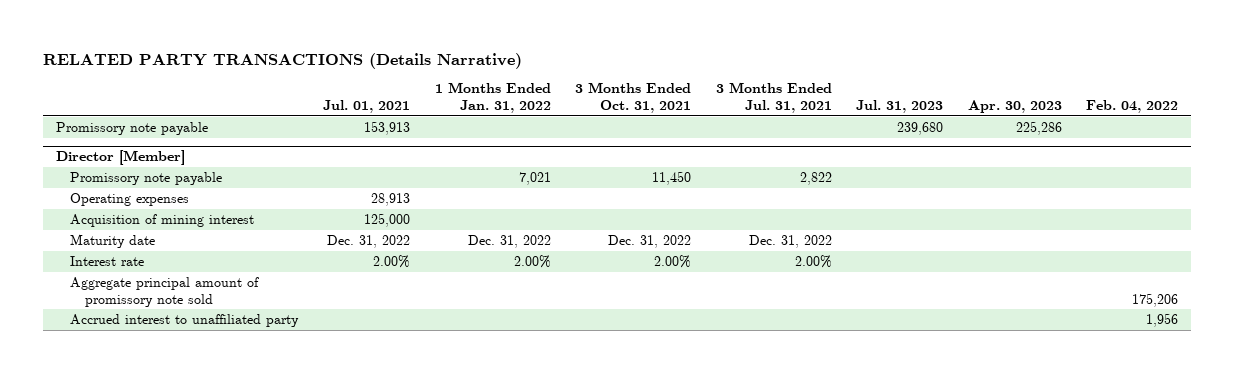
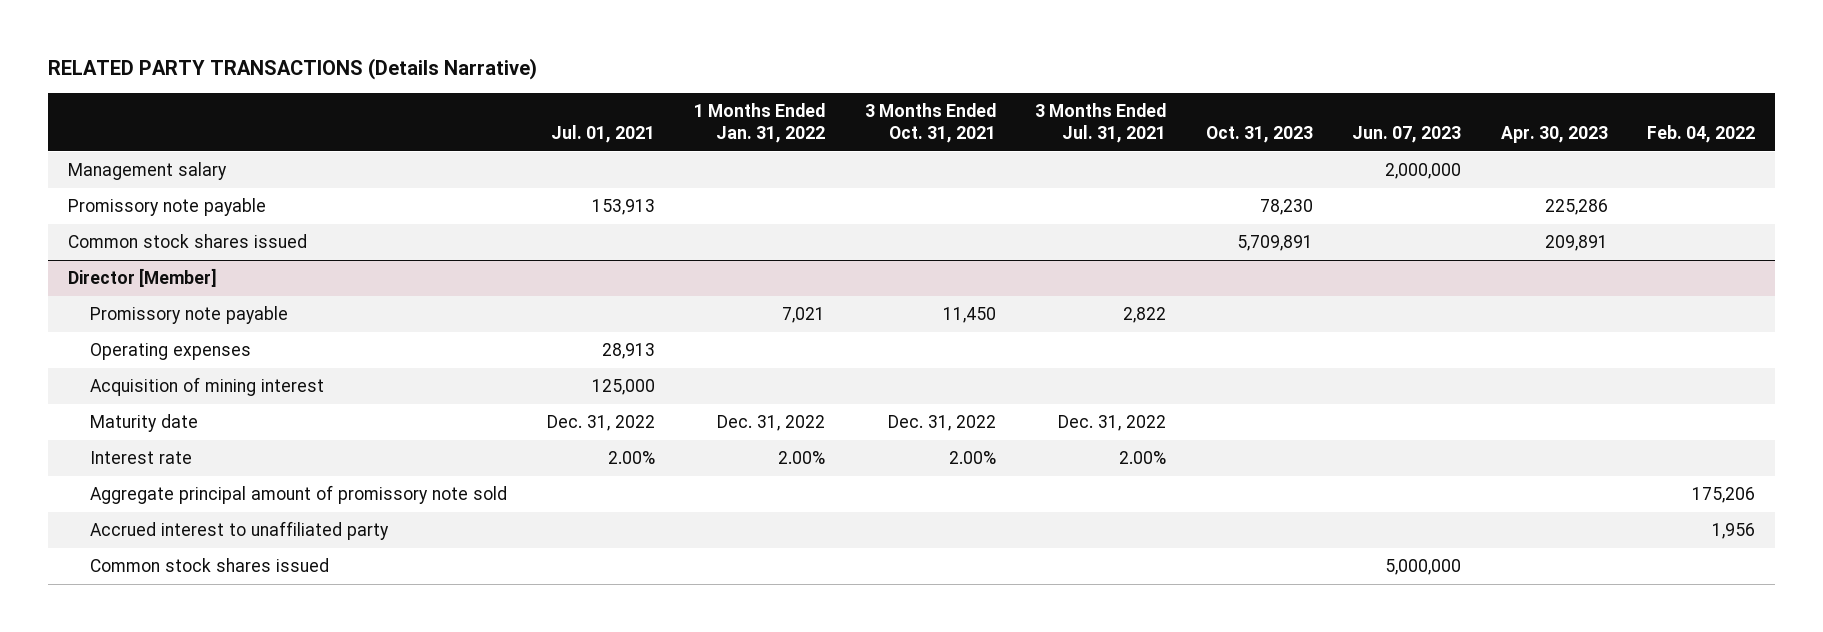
[856,100,944,114] Jul. 31, 2023 -> none
none -> [1205,126,1313,144] Oct. 31, 2023
none -> [1352,126,1462,144] Jun. 07, 2023
none -> [67,162,227,181] Management salary
none -> [67,234,307,249] Common stock shares issued
none -> [90,558,330,573] Common stock shares issued

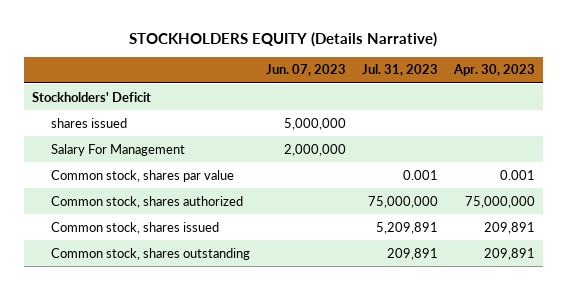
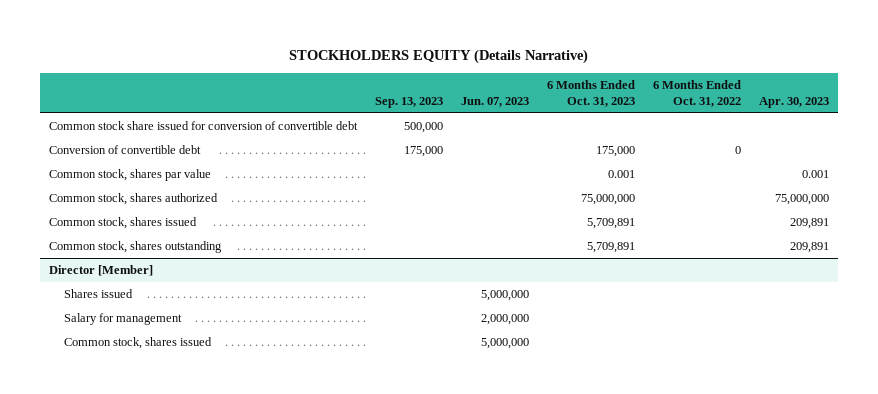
[361,64,438,77] Jul. 31, 2023 -> none
none -> [375,96,444,108] Sep. 13, 2023
none -> [547,79,636,107] 6 Months Ended Oct. 31, 2023
none -> [653,79,742,107] 6 Months Ended Oct. 31, 2022
[31,91,151,102] Stockholders' Deficit -> none
[50,117,127,128] shares issued -> none
[50,143,185,156] Salary For Management -> none
none -> [49,121,359,131] Common stock share issued for conversion of convertible debt
none -> [49,145,202,155] Conversion of convertible debt
none -> [49,265,154,277] Director [Member]
none -> [64,289,134,299] Shares issued
none -> [64,313,183,326] Salary for management
none -> [64,337,213,350] Common stock, shares issued

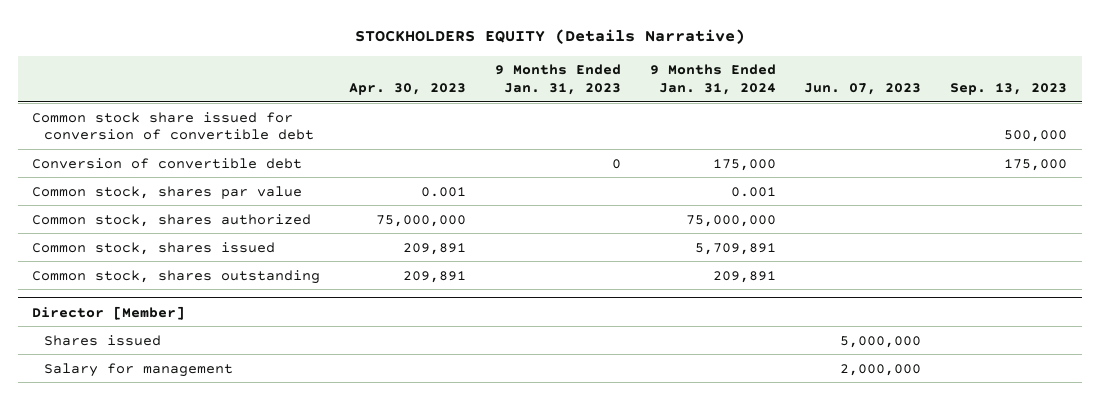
[547,79,636,107] 6 Months Ended Oct. 31, 2023 -> none
[653,79,742,107] 6 Months Ended Oct. 31, 2022 -> none
none -> [494,64,621,96] 9 Months Ended Jan. 31, 2023
none -> [649,64,776,96] 9 Months Ended Jan. 31, 2024
[64,337,213,350] Common stock, shares issued -> none

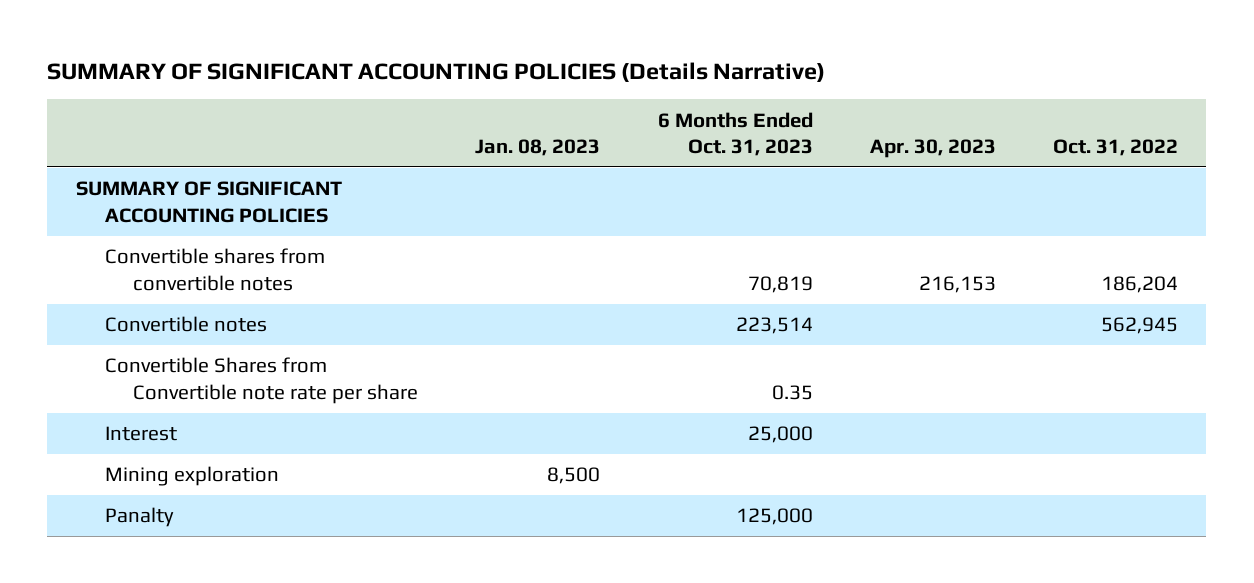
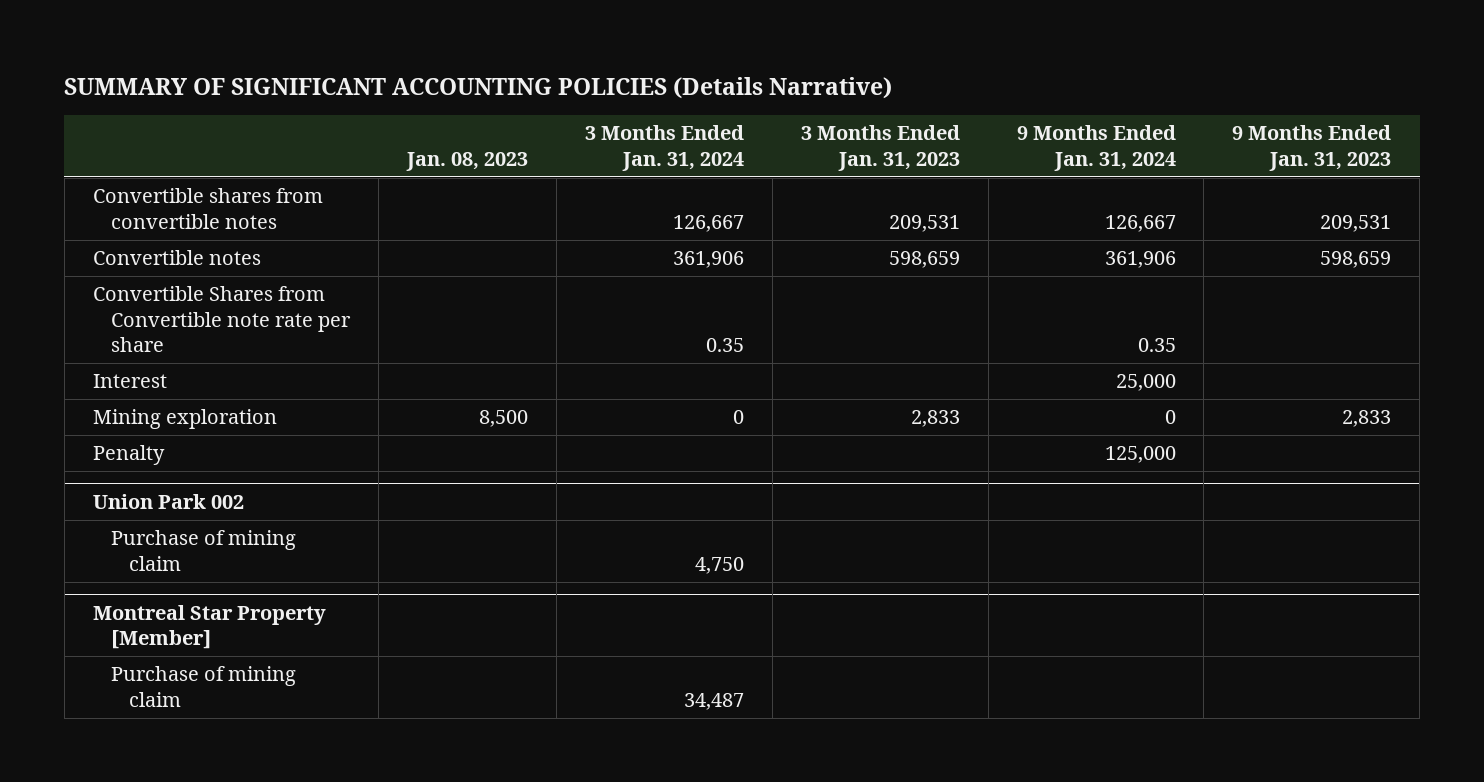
[657,111,813,156] 6 Months Ended Oct. 31, 2023 -> none
[869,138,996,158] Apr. 30, 2023 -> none
[1052,138,1178,156] Oct. 31, 2022 -> none
none -> [584,125,744,171] 3 Months Ended Jan. 31, 2024
none -> [800,125,960,171] 3 Months Ended Jan. 31, 2023
none -> [1016,125,1176,171] 9 Months Ended Jan. 31, 2024
none -> [1232,125,1392,171] 9 Months Ended Jan. 31, 2023
[75,181,342,223] SUMMARY OF SIGNIFICANT ACCOUNTING POLICIES -> none
[104,507,174,528] Panalty -> [92,445,165,466] Penalty
none -> [92,493,244,509] Union Park 002
none -> [110,530,296,571] Purchase of mining claim
none -> [92,604,326,650] Montreal Star Property [Member]
none -> [110,666,296,707] Purchase of mining claim

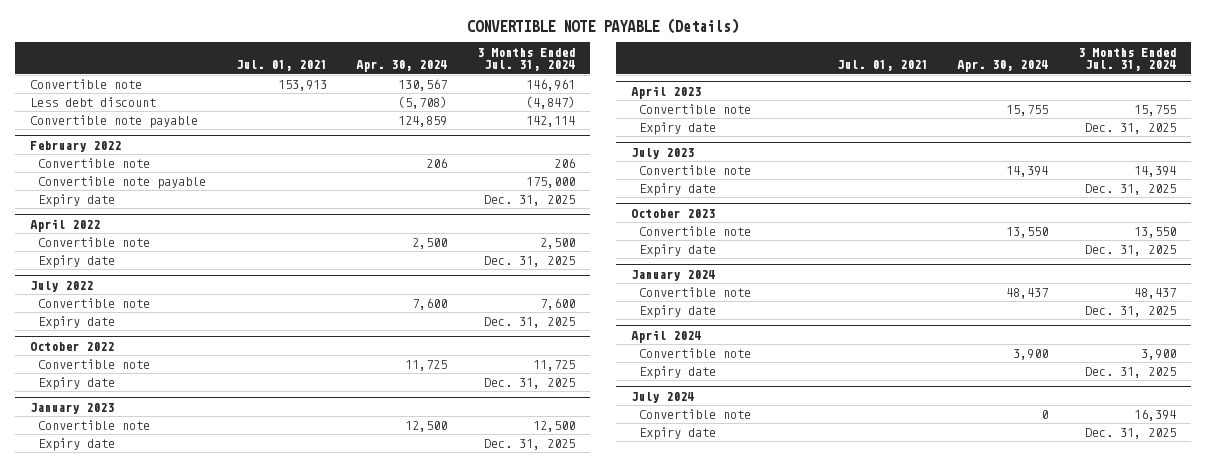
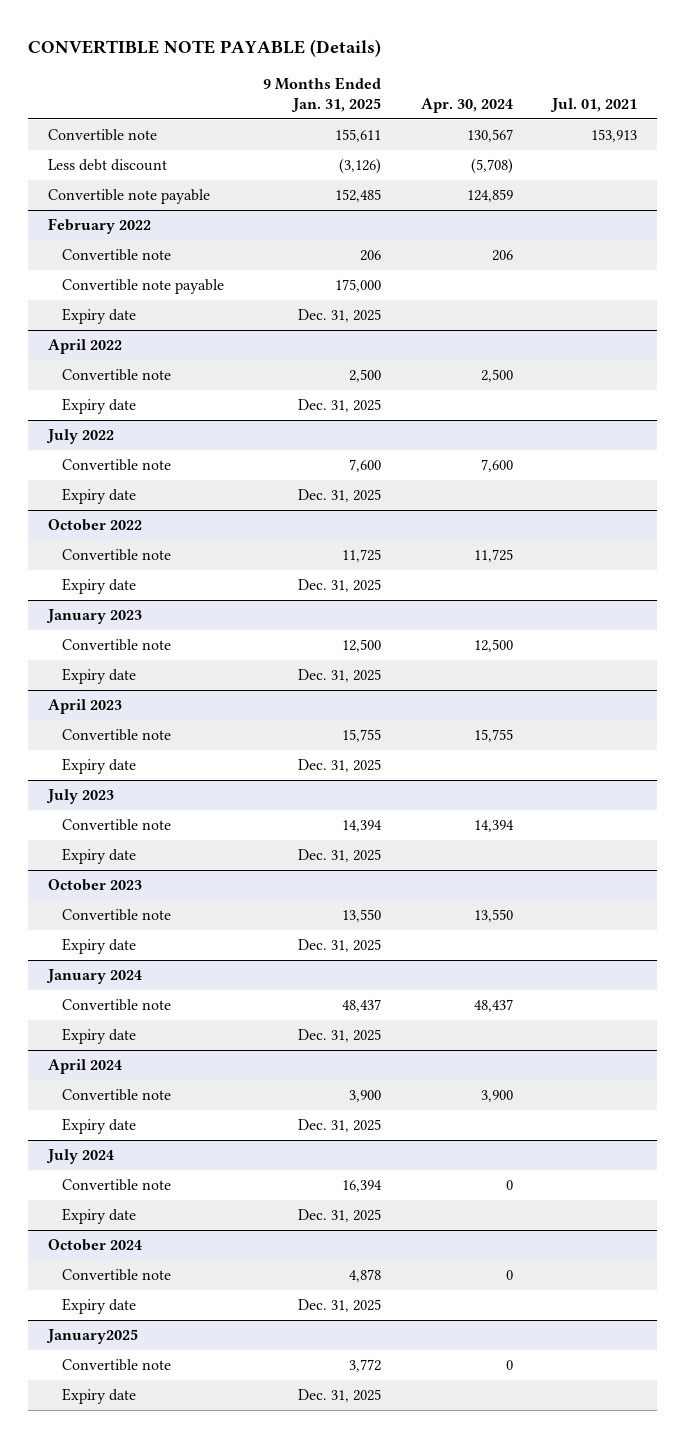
[476,47,575,72] 3 Months Ended Jul. 31, 2024 -> none
none -> [263,77,382,113] 9 Months Ended Jan. 31, 2025
none -> [47,1239,142,1252] October 2024
none -> [61,1269,171,1282] Convertible note
none -> [61,1298,136,1315] Expiry date
none -> [45,1329,138,1345] January2025
none -> [61,1359,171,1372] Convertible note
none -> [61,1388,136,1405] Expiry date

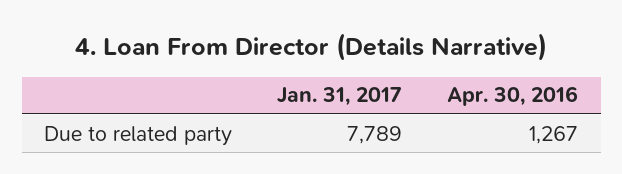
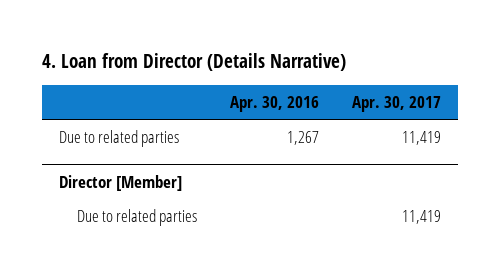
[75,33,548,62] 4. Loan From Director (Details Narrative) -> [42,53,347,72] 4. Loan from Director (Details Narrative)
[277,87,403,107] Jan. 31, 2017 -> none
none -> [352,96,442,113] Apr. 30, 2017
[44,125,233,146] Due to related party -> [58,130,179,148] Due to related parties
none -> [58,174,182,191] Director [Member]
none -> [77,209,198,227] Due to related parties

